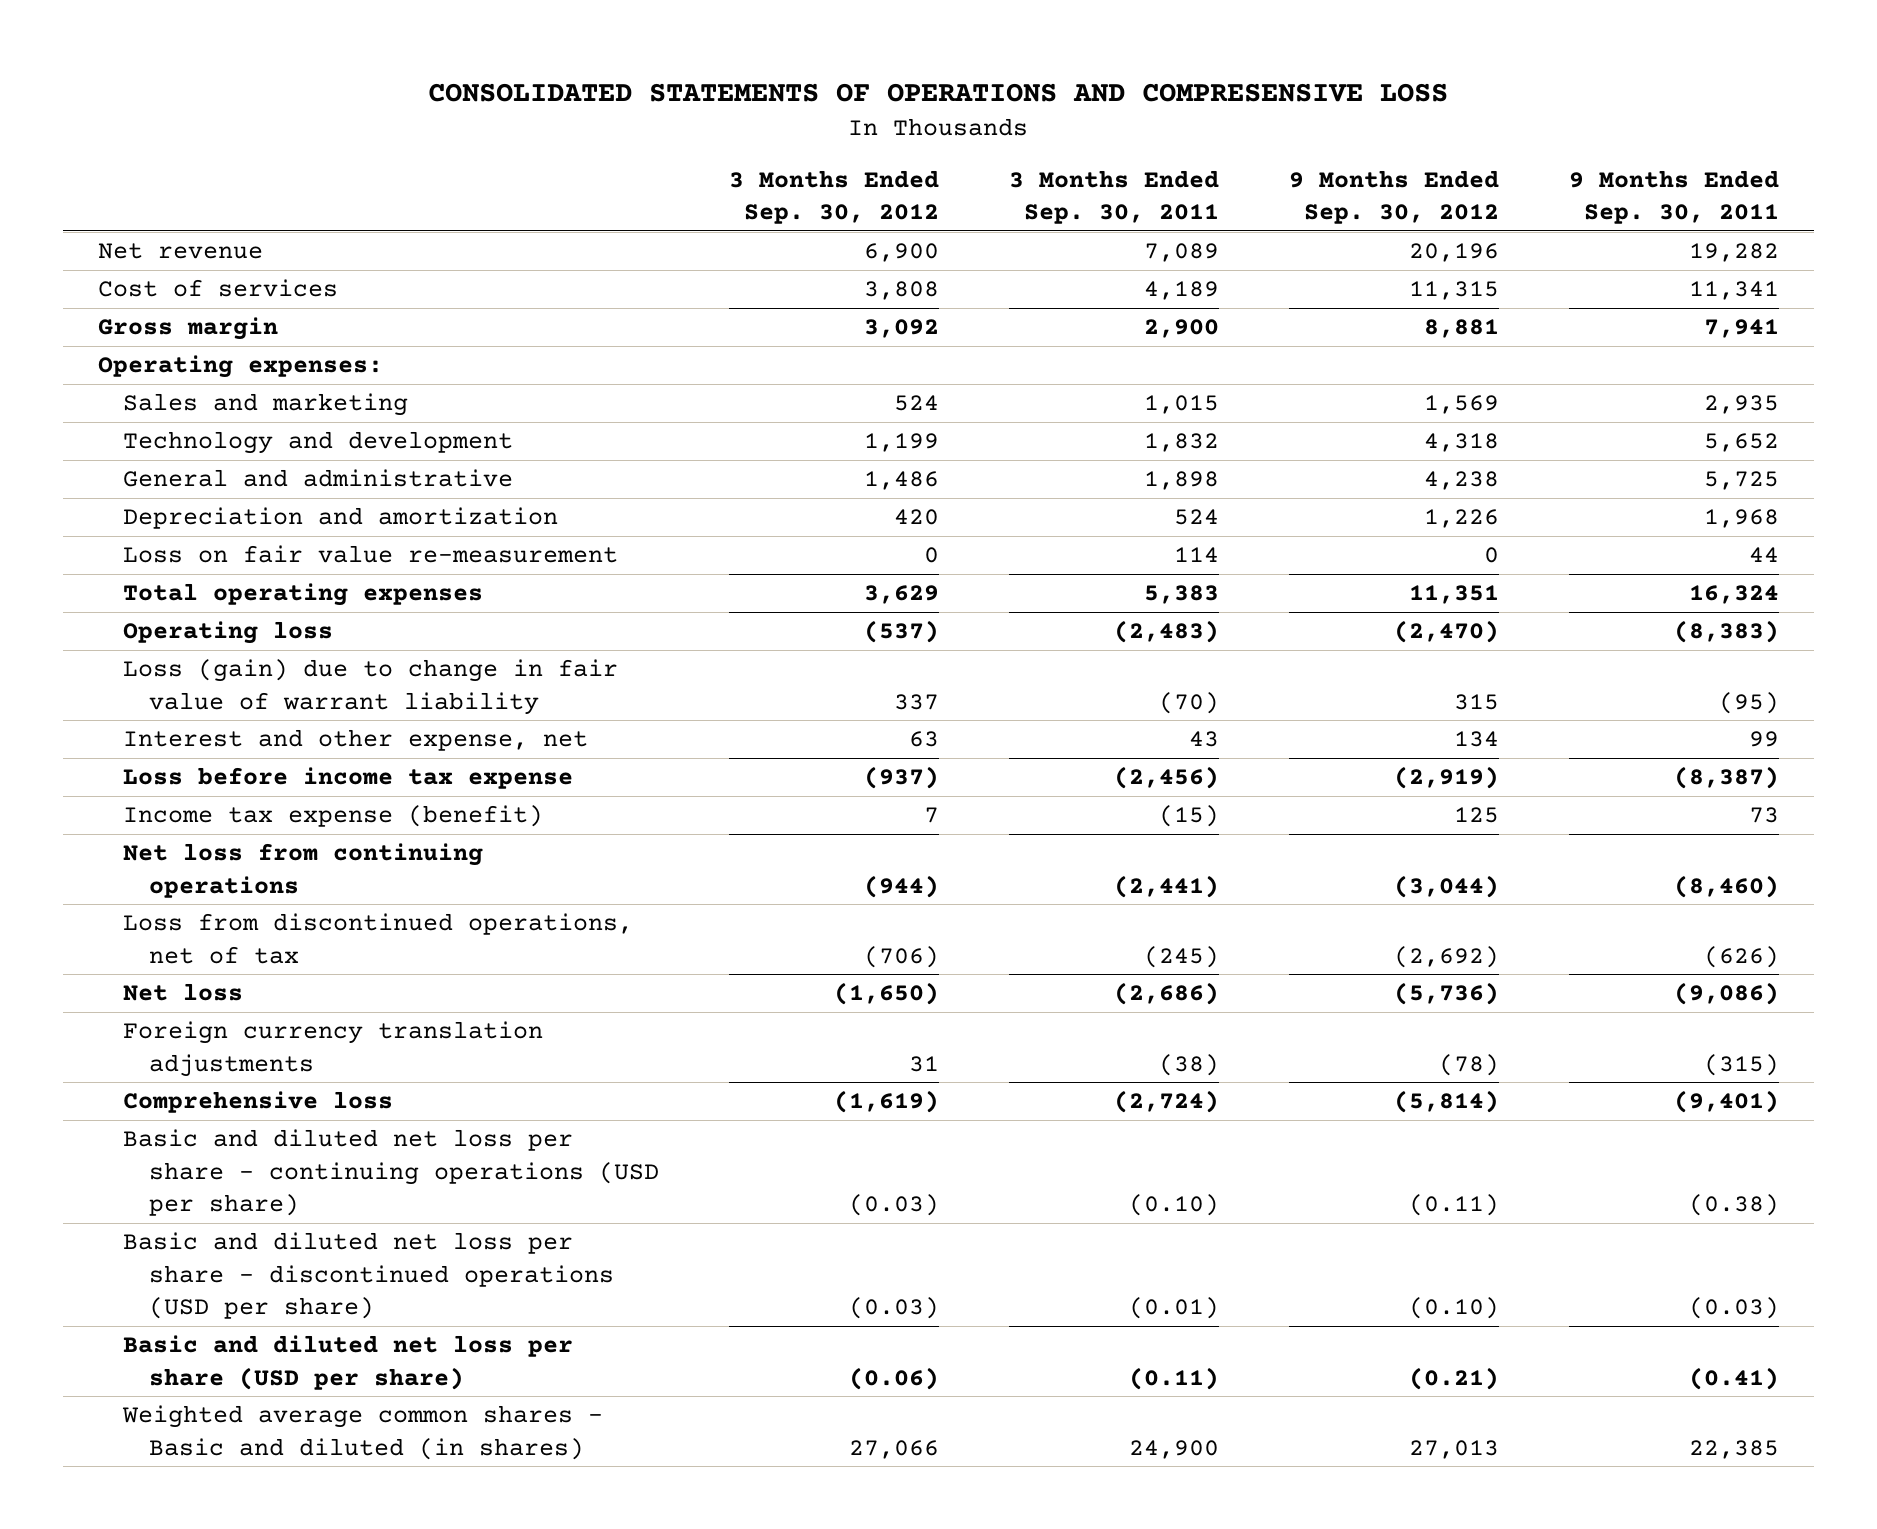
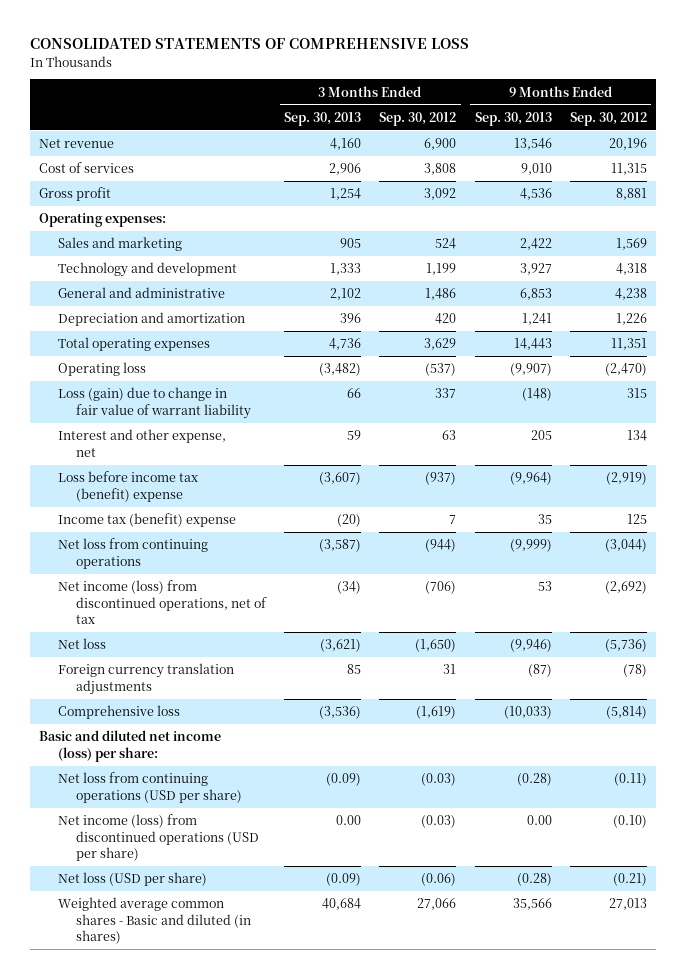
[428,83,1449,103] CONSOLIDATED STATEMENTS OF OPERATIONS AND COMPRESENSIVE LOSS -> [29,38,469,50] CONSOLIDATED STATEMENTS OF COMPREHENSIVE LOSS
[1009,169,1220,224] 3 Months Ended Sep. 30, 2011 -> none
[1569,169,1780,224] 9 Months Ended Sep. 30, 2011 -> none
none -> [284,111,362,126] Sep. 30, 2013
none -> [474,111,552,126] Sep. 30, 2013
[97,317,278,341] Gross margin -> [38,187,111,202] Gross profit
[123,545,619,564] Loss on fair value re-measurement -> none
[123,767,574,790] Loss before income tax expense -> [57,471,198,502] Loss before income tax (benefit) expense
[123,805,544,828] Income tax expense (benefit) -> [57,513,236,528] Income tax (benefit) expense
[123,913,634,964] Loss from discontinued operations, net of tax -> [57,580,268,625] Net income (loss) from discontinued operations, net of tax
none -> [38,730,221,762] Basic and diluted net income (loss) per share:
[123,1129,660,1216] Basic and diluted net loss per share - continuing operations (USD per share) -> [57,772,243,803] Net loss from continuing operations (USD per share)
[123,1232,615,1319] Basic and diluted net loss per share - discontinued operations (USD per share) -> [57,814,260,862] Net income (loss) from discontinued operations (USD per share)
[123,1335,574,1390] Basic and diluted net loss per share (USD per share) -> [57,872,207,887] Net loss (USD per share)

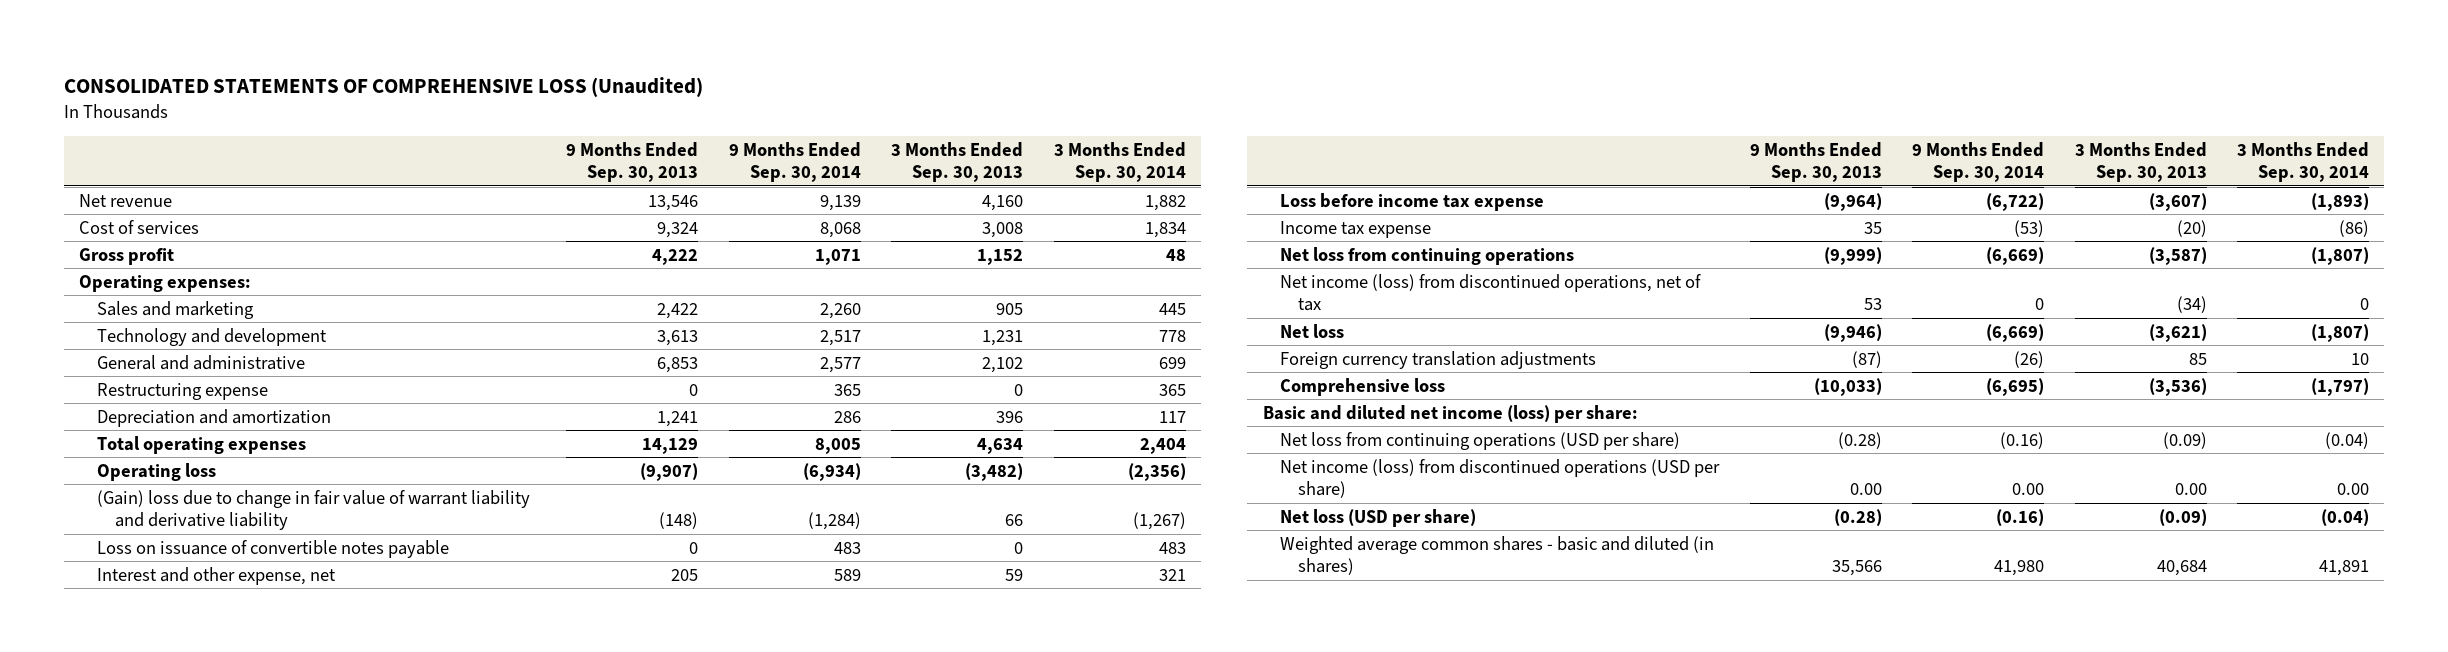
[29,38,469,50] CONSOLIDATED STATEMENTS OF COMPREHENSIVE LOSS -> [64,76,704,97] CONSOLIDATED STATEMENTS OF COMPREHENSIVE LOSS (Unaudited)
[379,111,457,126] Sep. 30, 2012 -> none
[569,111,647,126] Sep. 30, 2012 -> none
none -> [728,142,861,183] 9 Months Ended Sep. 30, 2014
none -> [1053,142,1186,183] 3 Months Ended Sep. 30, 2014
[329,163,362,176] 2,906 -> [982,221,1024,238] 3,008
[520,163,552,176] 9,010 -> [657,221,699,238] 9,324
[330,188,362,201] 1,254 -> [977,248,1024,265] 1,152
[519,188,552,201] 4,536 -> [652,248,699,265] 4,222
[330,263,362,276] 1,333 -> [982,329,1024,346] 1,231
[519,263,552,276] 3,927 -> [657,329,699,346] 3,613
none -> [96,382,268,400] Restructuring expense
[329,338,362,351] 4,736 -> [977,437,1024,454] 4,634
[513,338,552,351] 14,443 -> [642,437,699,454] 14,129
[57,387,252,419] Loss (gain) due to change in fair value of warrant liability -> [96,489,530,530] (Gain) loss due to change in fair value of warrant liability and derivative liability
none -> [96,539,449,558] Loss on issuance of convertible notes payable
[57,471,198,502] Loss before income tax (benefit) expense -> [1280,192,1545,211] Loss before income tax expense
[57,513,236,528] Income tax (benefit) expense -> [1280,220,1432,238] Income tax expense
[57,897,252,945] Weighted average common shares - Basic and diluted (in shares) -> [1280,535,1715,575] Weighted average common shares - basic and diluted (in shares)

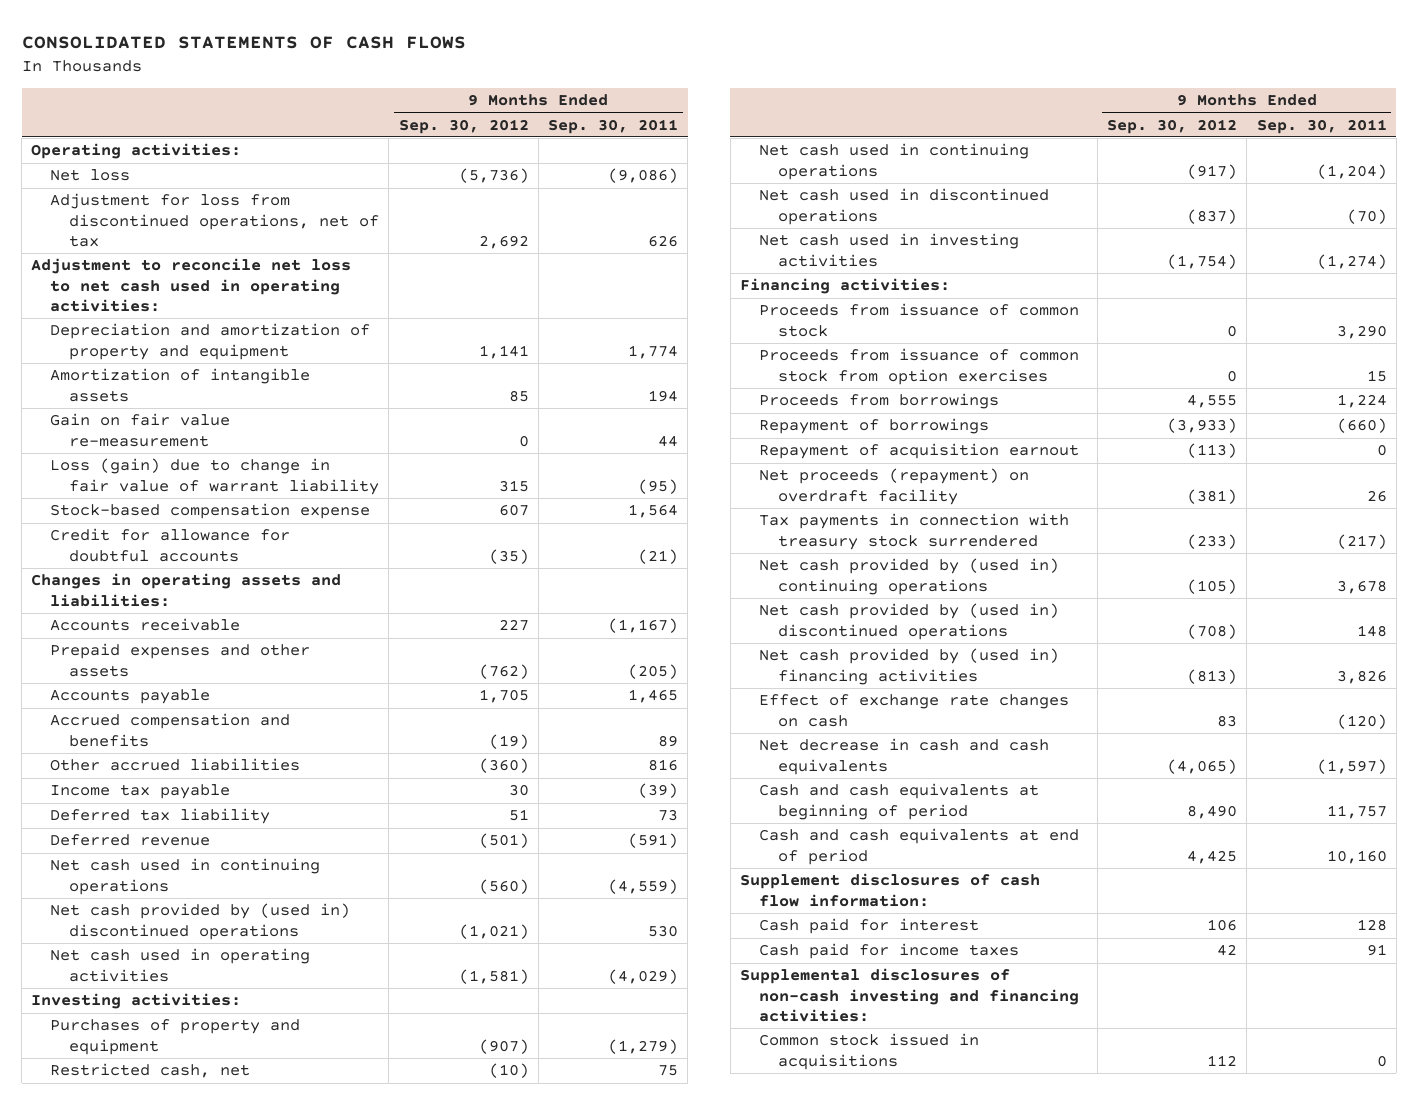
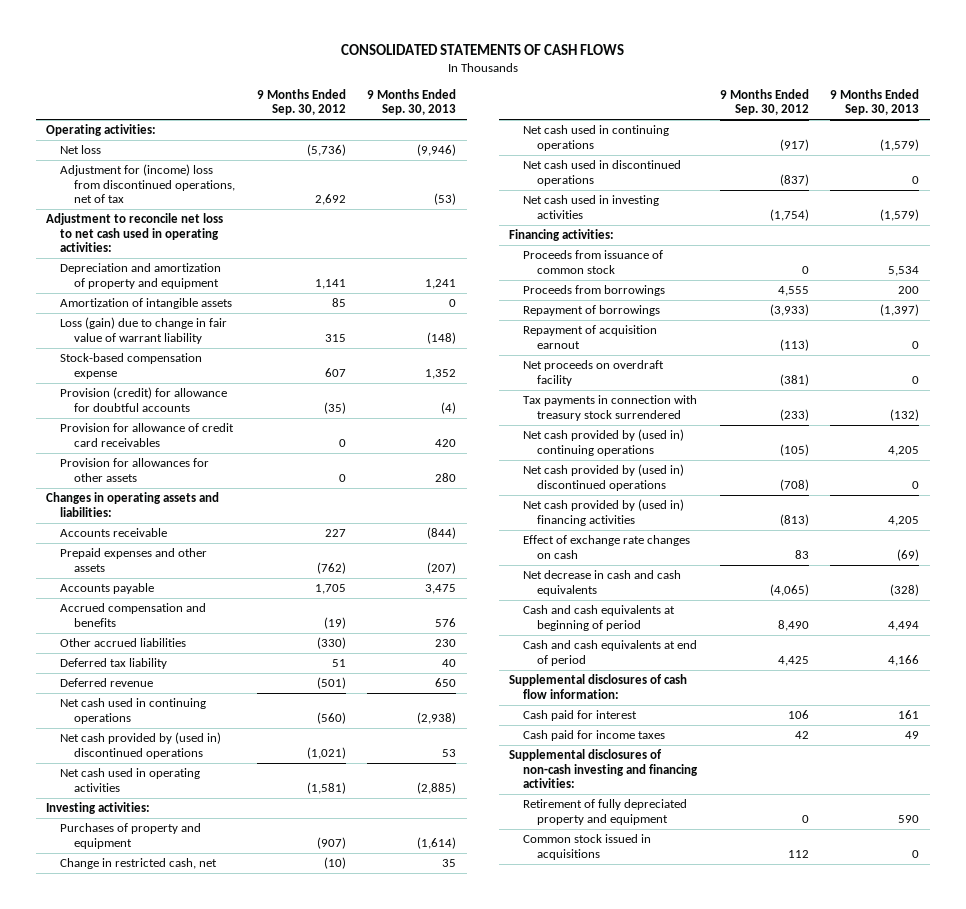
[548,118,679,134] Sep. 30, 2011 -> none
none -> [367,88,457,116] 9 Months Ended Sep. 30, 2013
[50,193,380,248] Adjustment for loss from discontinued operations, net of tax -> [60,164,236,204] Adjustment for (income) loss from discontinued operations, net of tax
[50,413,231,447] Gain on fair value re-measurement -> none
[50,528,291,562] Credit for allowance for doubtful accounts -> [60,387,228,412] Provision (credit) for allowance for doubtful accounts
none -> [60,423,235,447] Provision for allowance of credit card receivables
none -> [60,458,210,482] Provision for allowances for other assets
[50,784,231,800] Income tax payable -> none
[478,758,529,774] (360) -> [316,637,346,650] (330)
[50,1063,251,1079] Restricted cash, net -> [60,858,218,870] Change in restricted cash, net
[758,348,1079,385] Proceeds from issuance of common stock from option exercises -> none
[758,468,1029,505] Net proceeds (repayment) on overdraft facility -> [523,360,665,386] Net proceeds on overdraft facility
[739,873,1040,907] Supplement disclosures of cash flow information: -> [509,674,688,699] Supplemental disclosures of cash flow information:
none -> [523,799,688,825] Retirement of fully depreciated property and equipment

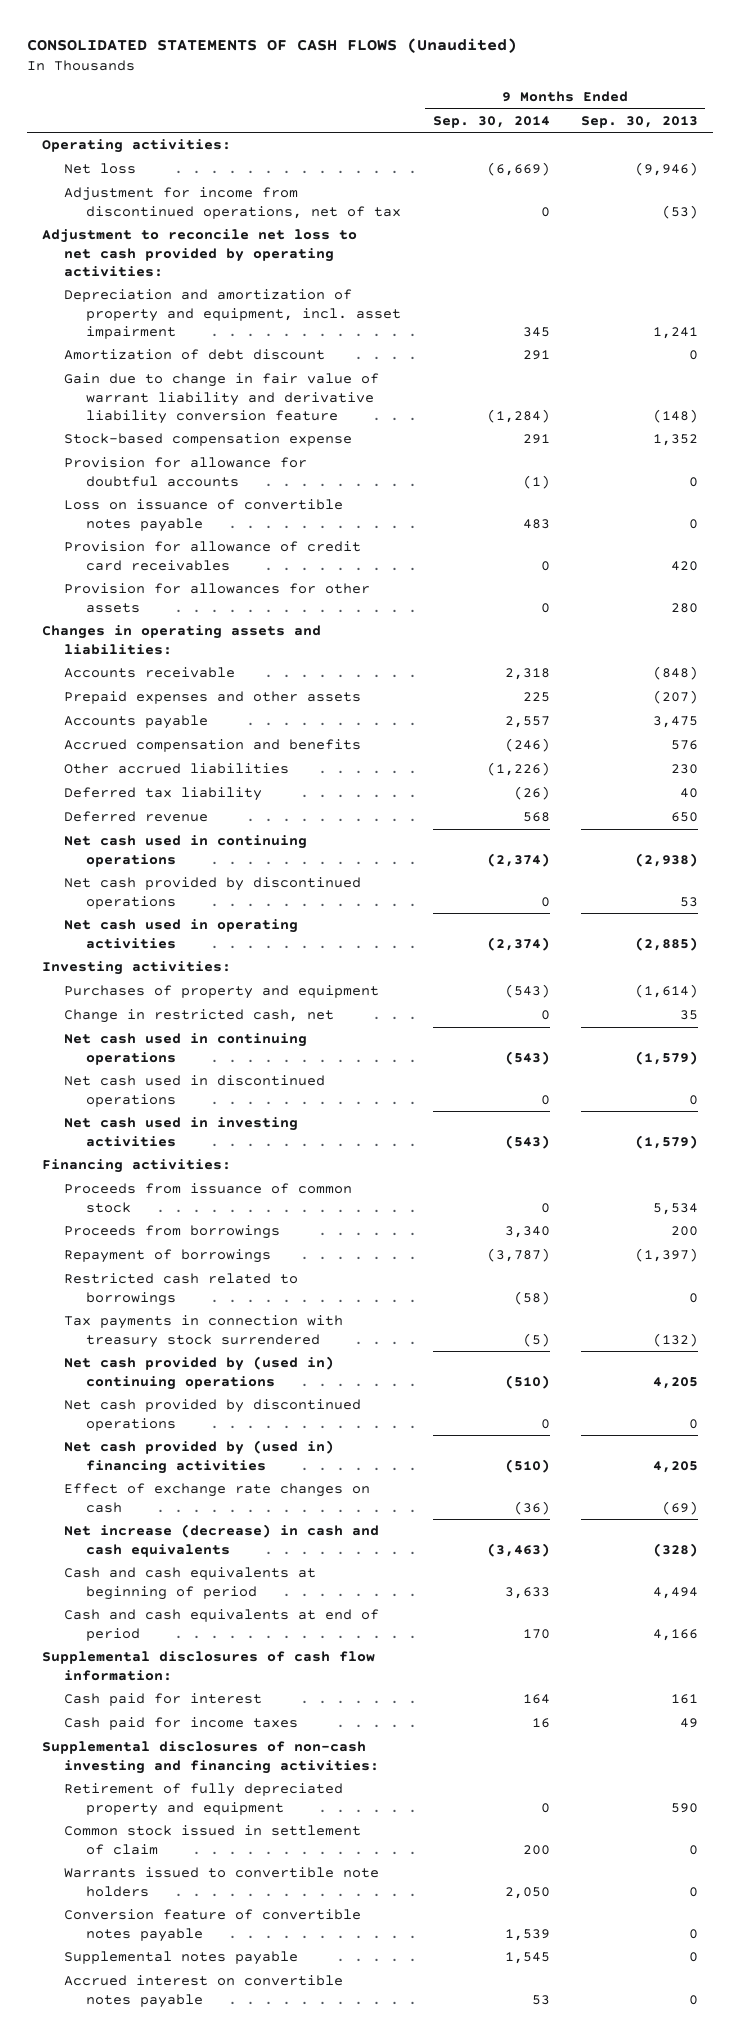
[340,44,624,56] CONSOLIDATED STATEMENTS OF CASH FLOWS -> [26,37,517,53] CONSOLIDATED STATEMENTS OF CASH FLOWS (Unaudited)
[256,88,346,116] 9 Months Ended Sep. 30, 2012 -> none
none -> [432,115,550,128] Sep. 30, 2014
[60,298,233,310] Amortization of intangible assets -> none
[60,164,236,204] Adjustment for (income) loss from discontinued operations, net of tax -> [64,187,402,219] Adjustment for income from discontinued operations, net of tax
[46,213,224,253] Adjustment to reconcile net loss to net cash used in operating activities: -> [42,229,358,277] Adjustment to reconcile net loss to net cash provided by operating activities:
[60,263,222,289] Depreciation and amortization of property and equipment -> [64,289,402,339] Depreciation and amortization of property and equipment, incl. asset impairment
none -> [64,349,326,361] Amortization of debt discount
[60,317,228,344] Loss (gain) due to change in fair value of warrant liability -> [64,373,380,424] Gain due to change in fair value of warrant liability and derivative liability conversion feature
[60,387,228,412] Provision (credit) for allowance for doubtful accounts -> [64,457,308,487] Provision for allowance for doubtful accounts
[441,401,457,414] (4) -> [688,476,698,487] 0
none -> [64,499,344,532] Loss on issuance of convertible notes payable
[427,527,457,540] (844) -> [652,666,698,681] (848)
[60,732,222,759] Net cash provided by (used in) discontinued operations -> [64,877,362,909] Net cash provided by discontinued operations
[523,325,658,349] Repayment of acquisition earnout -> none
[523,360,665,386] Net proceeds on overdraft facility -> none
none -> [64,1273,299,1306] Restricted cash related to borrowings
[523,464,685,491] Net cash provided by (used in) discontinued operations -> [64,1399,362,1431] Net cash provided by discontinued operations
[523,570,682,596] Net decrease in cash and cash equivalents -> [64,1524,380,1557] Net increase (decrease) in cash and cash equivalents
[523,834,652,860] Common stock issued in acquisitions -> [64,1825,362,1855] Common stock issued in settlement of claim
none -> [64,1867,380,1897] Warrants issued to convertible note holders
none -> [64,1909,362,1942] Conversion feature of convertible notes payable
none -> [64,1951,299,1966] Supplemental notes payable
none -> [64,1975,344,2008] Accrued interest on convertible notes payable

